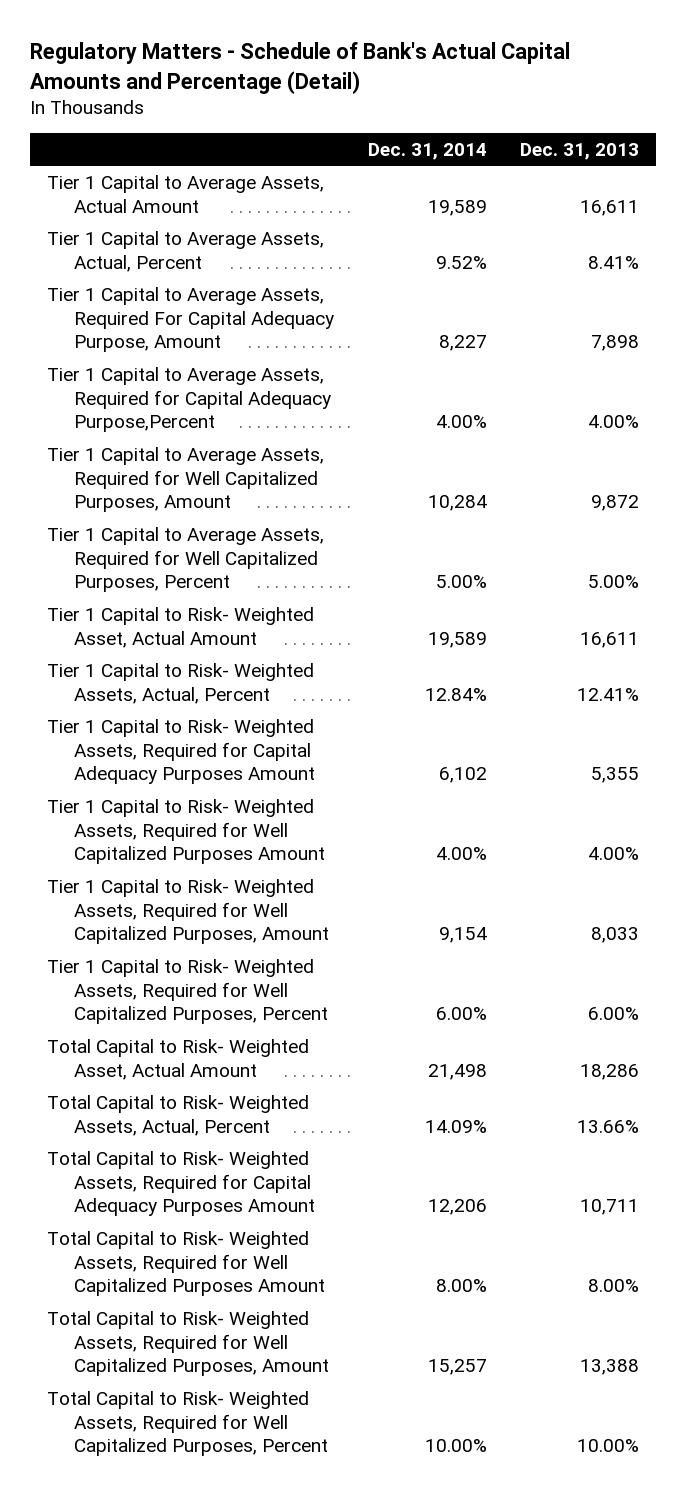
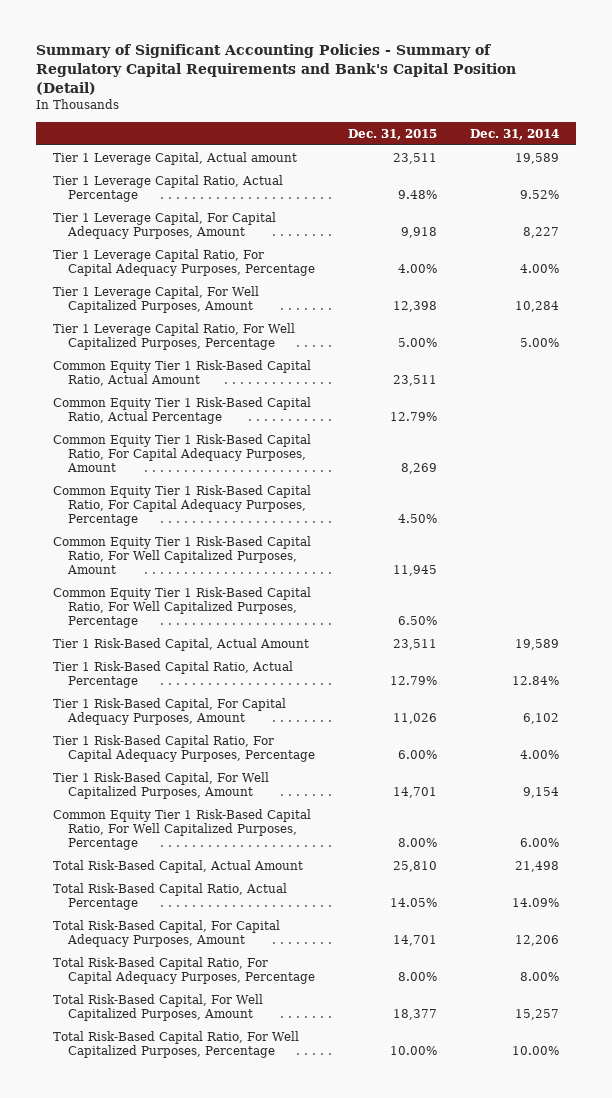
[29,42,570,94] Regulatory Matters - Schedule of Bank's Actual Capital Amounts and Percentage (Detail) -> [36,44,517,95] Summary of Significant Accounting Policies - Summary of Regulatory Capital Requirements and Bank's Capital Position (Detail)
[520,142,640,160] Dec. 31, 2013 -> none
none -> [348,128,438,140] Dec. 31, 2015
[46,174,324,213] Tier 1 Capital to Average Assets, Actual Amount -> [52,151,297,165] Tier 1 Leverage Capital, Actual amount
[46,230,324,272] Tier 1 Capital to Average Assets, Actual, Percent -> [52,174,283,203] Tier 1 Leverage Capital Ratio, Actual Percentage
[46,286,334,353] Tier 1 Capital to Average Assets, Required For Capital Adequacy Purpose, Amount -> [52,211,276,240] Tier 1 Leverage Capital, For Capital Adequacy Purposes, Amount
[46,366,331,433] Tier 1 Capital to Average Assets, Required for Capital Adequacy Purpose,Percent -> [52,248,316,277] Tier 1 Leverage Capital Ratio, For Capital Adequacy Purposes, Percentage
[46,446,324,513] Tier 1 Capital to Average Assets, Required for Well Capitalized Purposes, Amount -> [52,285,259,314] Tier 1 Leverage Capital, For Well Capitalized Purposes, Amount
[46,526,324,593] Tier 1 Capital to Average Assets, Required for Well Capitalized Purposes, Percent -> [52,322,295,351] Tier 1 Leverage Capital Ratio, For Well Capitalized Purposes, Percentage
none -> [52,359,311,387] Common Equity Tier 1 Risk-Based Capital Ratio, Actual Amount
none -> [52,396,311,425] Common Equity Tier 1 Risk-Based Capital Ratio, Actual Percentage
none -> [52,433,311,473] Common Equity Tier 1 Risk-Based Capital Ratio, For Capital Adequacy Purposes, Amount
none -> [52,484,311,527] Common Equity Tier 1 Risk-Based Capital Ratio, For Capital Adequacy Purposes, Percentage
none -> [52,535,311,575] Common Equity Tier 1 Risk-Based Capital Ratio, For Well Capitalized Purposes, Amount
none -> [52,586,311,629] Common Equity Tier 1 Risk-Based Capital Ratio, For Well Capitalized Purposes, Percentage
[46,606,314,648] Tier 1 Capital to Risk- Weighted Asset, Actual Amount -> [52,637,309,651] Tier 1 Risk-Based Capital, Actual Amount
[46,662,314,704] Tier 1 Capital to Risk- Weighted Assets, Actual, Percent -> [52,660,293,689] Tier 1 Risk-Based Capital Ratio, Actual Percentage
[46,718,315,785] Tier 1 Capital to Risk- Weighted Assets, Required for Capital Adequacy Purposes Amount -> [52,697,286,726] Tier 1 Risk-Based Capital, For Capital Adequacy Purposes, Amount
[46,798,325,865] Tier 1 Capital to Risk- Weighted Assets, Required for Well Capitalized Purposes Amount -> [52,734,316,763] Tier 1 Risk-Based Capital Ratio, For Capital Adequacy Purposes, Percentage
[46,878,329,945] Tier 1 Capital to Risk- Weighted Assets, Required for Well Capitalized Purposes, Amount -> [52,771,269,800] Tier 1 Risk-Based Capital, For Well Capitalized Purposes, Amount
[46,958,328,1025] Tier 1 Capital to Risk- Weighted Assets, Required for Well Capitalized Purposes, Percent -> [52,808,311,851] Common Equity Tier 1 Risk-Based Capital Ratio, For Well Capitalized Purposes, Percentage
[46,1038,309,1080] Total Capital to Risk- Weighted Asset, Actual Amount -> [52,859,303,873] Total Risk-Based Capital, Actual Amount
[46,1094,309,1136] Total Capital to Risk- Weighted Assets, Actual, Percent -> [52,882,287,911] Total Risk-Based Capital Ratio, Actual Percentage
[46,1150,315,1217] Total Capital to Risk- Weighted Assets, Required for Capital Adequacy Purposes Amount -> [52,919,280,948] Total Risk-Based Capital, For Capital Adequacy Purposes, Amount
[46,1230,325,1297] Total Capital to Risk- Weighted Assets, Required for Well Capitalized Purposes Amount -> [52,956,316,985] Total Risk-Based Capital Ratio, For Capital Adequacy Purposes, Percentage
[46,1310,329,1377] Total Capital to Risk- Weighted Assets, Required for Well Capitalized Purposes, Amount -> [52,993,263,1022] Total Risk-Based Capital, For Well Capitalized Purposes, Amount
[46,1390,328,1457] Total Capital to Risk- Weighted Assets, Required for Well Capitalized Purposes, Percent -> [52,1030,299,1059] Total Risk-Based Capital Ratio, For Well Capitalized Purposes, Percentage

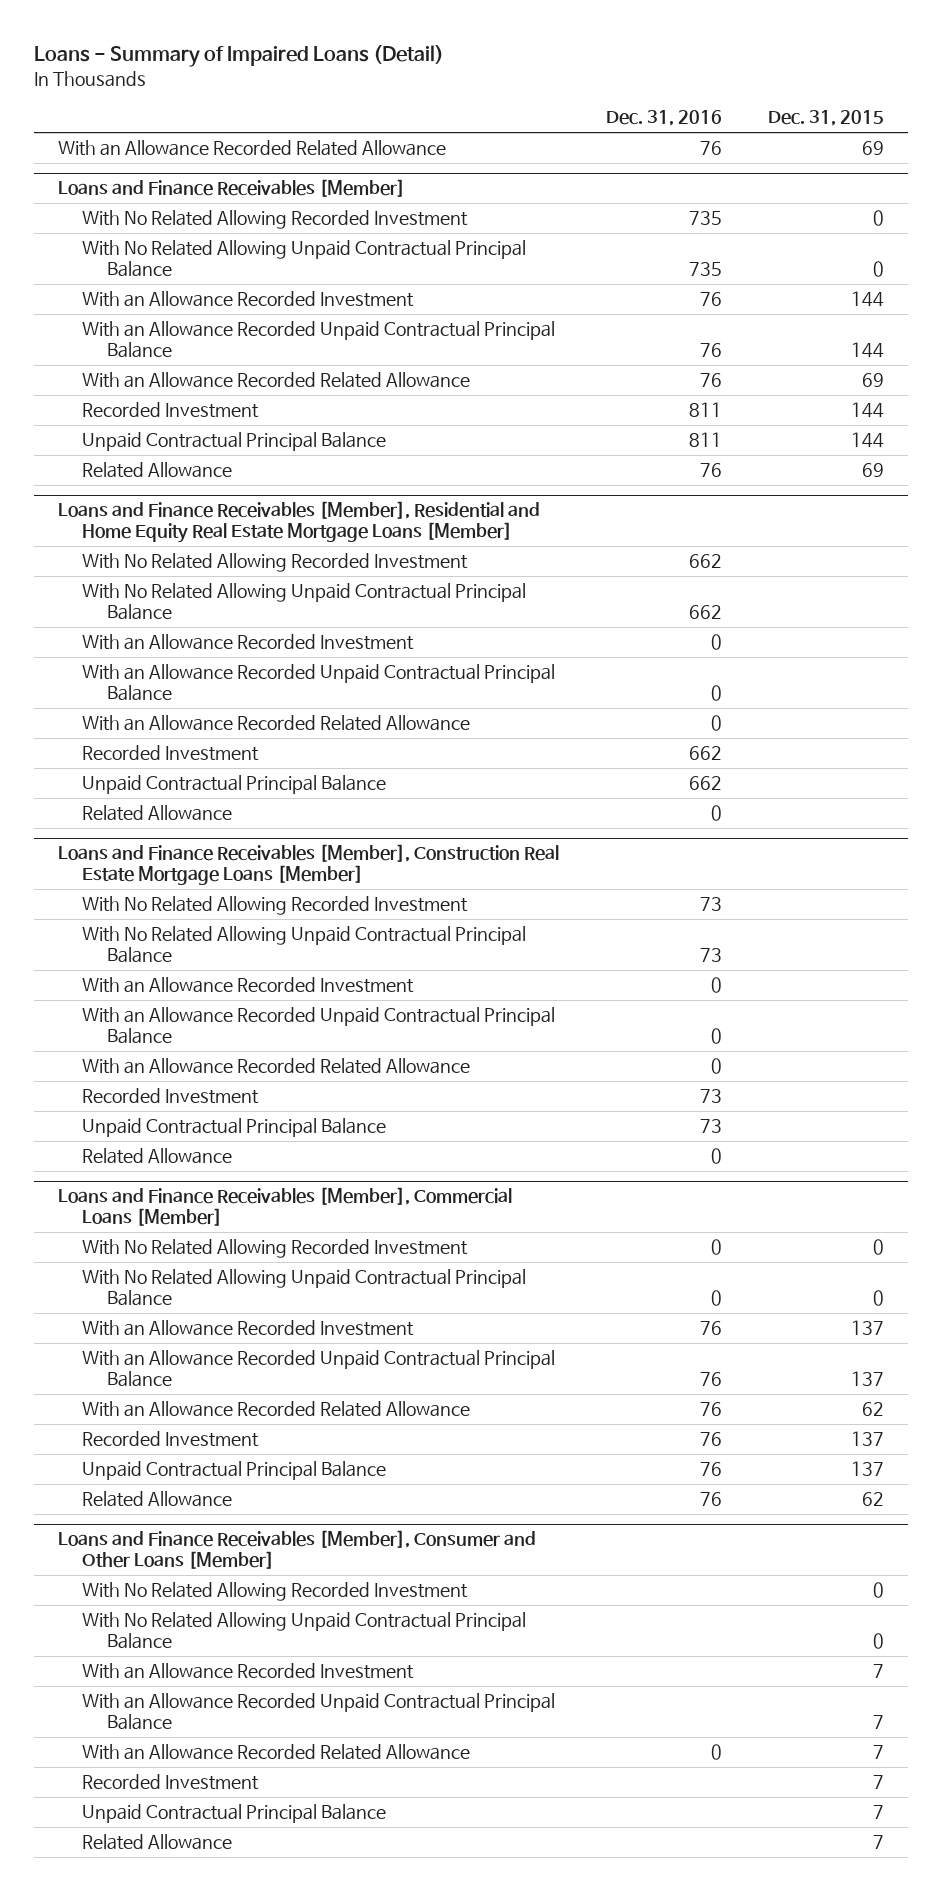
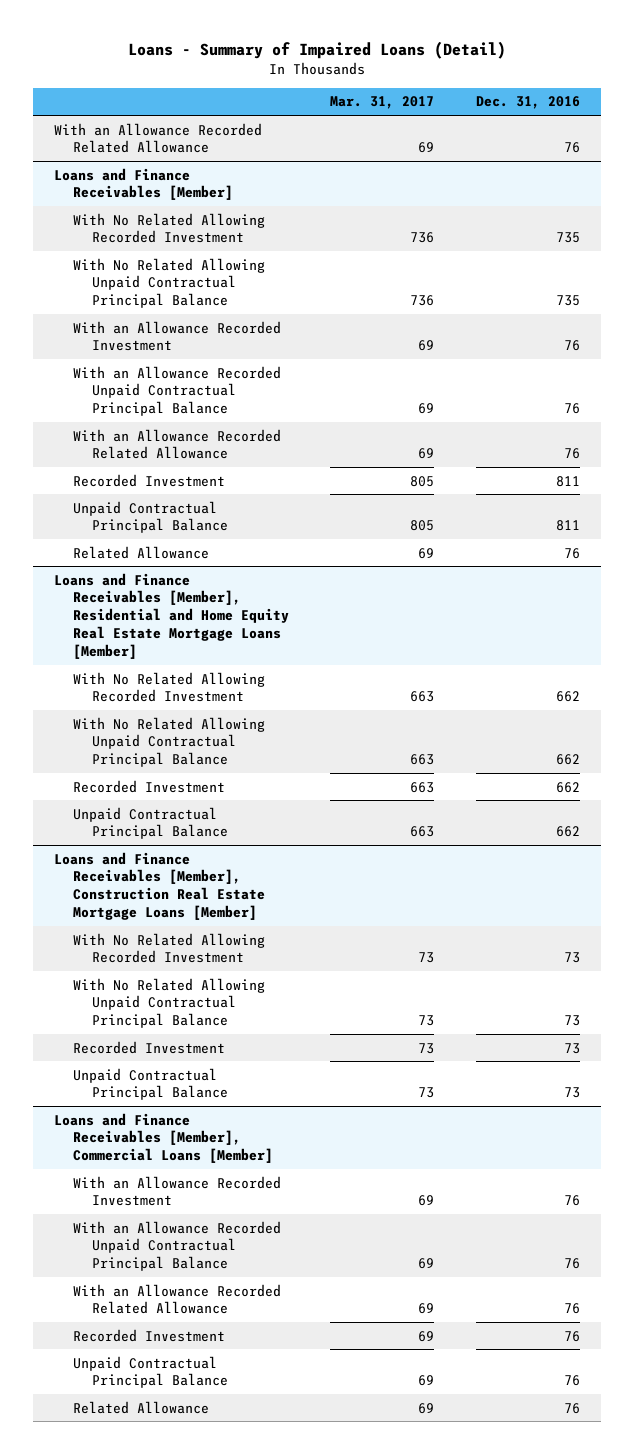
[768,110,885,127] Dec. 31, 2015 -> none
none -> [330,96,435,110] Mar. 31, 2017
[82,634,415,651] With an Allowance Recorded Investment -> none
[82,664,556,701] With an Allowance Recorded Unpaid Contractual Principal Balance -> none
[82,715,471,732] With an Allowance Recorded Related Allowance -> none
[82,805,233,822] Related Allowance -> none
[82,977,415,994] With an Allowance Recorded Investment -> none
[82,1007,556,1044] With an Allowance Recorded Unpaid Contractual Principal Balance -> none
[82,1058,471,1075] With an Allowance Recorded Related Allowance -> none
[82,1148,233,1165] Related Allowance -> none
[82,1239,469,1259] With No Related Allowing Recorded Investment -> none
[82,1269,527,1306] With No Related Allowing Unpaid Contractual Principal Balance -> none
[57,1530,536,1569] Loans and Finance Receivables [Member], Consumer and Other Loans [Member] -> none
[82,1582,469,1602] With No Related Allowing Recorded Investment -> none
[82,1612,527,1649] With No Related Allowing Unpaid Contractual Principal Balance -> none
[82,1663,415,1680] With an Allowance Recorded Investment -> none
[82,1693,556,1730] With an Allowance Recorded Unpaid Contractual Principal Balance -> none
[82,1744,471,1761] With an Allowance Recorded Related Allowance -> none
[82,1774,260,1791] Recorded Investment -> none
[82,1804,387,1824] Unpaid Contractual Principal Balance -> none
[82,1834,233,1851] Related Allowance -> none

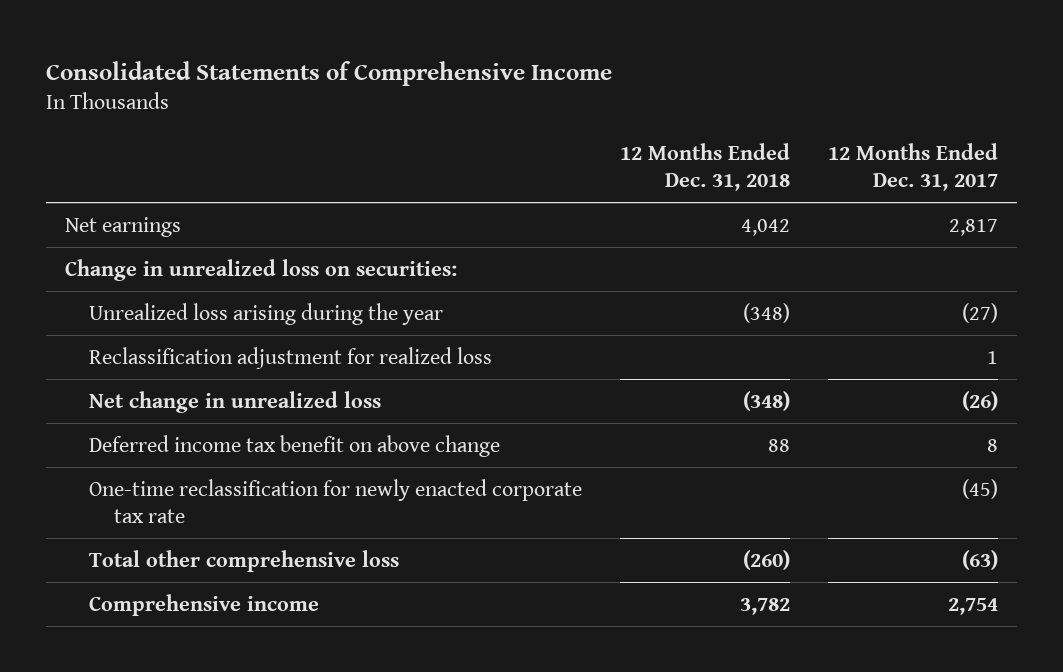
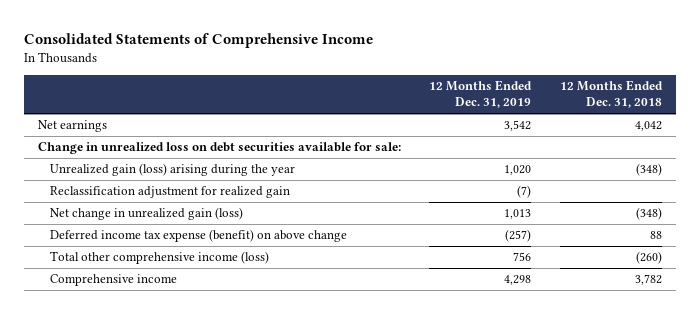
[827,142,998,192] 12 Months Ended Dec. 31, 2017 -> none
none -> [429,80,533,109] 12 Months Ended Dec. 31, 2019
[89,478,583,524] One-time reclassification for newly enacted corporate tax rate -> none
[65,258,458,281] Change in unrealized loss on securities: -> [37,142,401,155] Change in unrealized loss on debt securities available for sale:
[89,302,444,325] Unrealized loss arising during the year -> [50,163,296,177] Unrealized gain (loss) arising during the year
[89,346,493,369] Reclassification adjustment for realized loss -> [50,186,291,199] Reclassification adjustment for realized gain
[89,390,382,413] Net change in unrealized loss -> [50,207,244,221] Net change in unrealized gain (loss)
[89,434,501,457] Deferred income tax benefit on above change -> [50,229,348,243] Deferred income tax expense (benefit) on above change
[89,549,400,572] Total other comprehensive loss -> [50,251,270,265] Total other comprehensive income (loss)

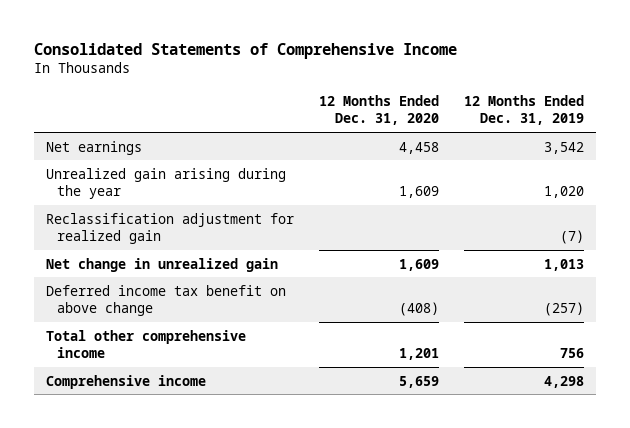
[559,80,663,109] 12 Months Ended Dec. 31, 2018 -> none
none -> [318,94,439,126] 12 Months Ended Dec. 31, 2020
[37,142,401,155] Change in unrealized loss on debt securities available for sale: -> none
[50,163,296,177] Unrealized gain (loss) arising during the year -> [46,167,287,200] Unrealized gain arising during the year
[50,207,244,221] Net change in unrealized gain (loss) -> [46,257,279,272] Net change in unrealized gain
[50,229,348,243] Deferred income tax expense (benefit) on above change -> [46,284,287,317] Deferred income tax benefit on above change
[50,251,270,265] Total other comprehensive income (loss) -> [46,329,247,359] Total other comprehensive income

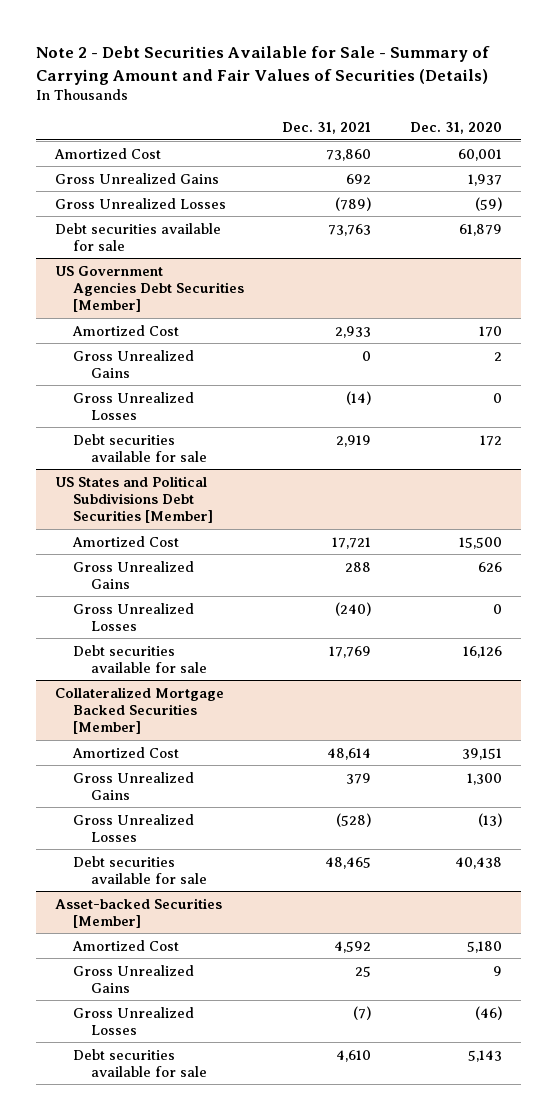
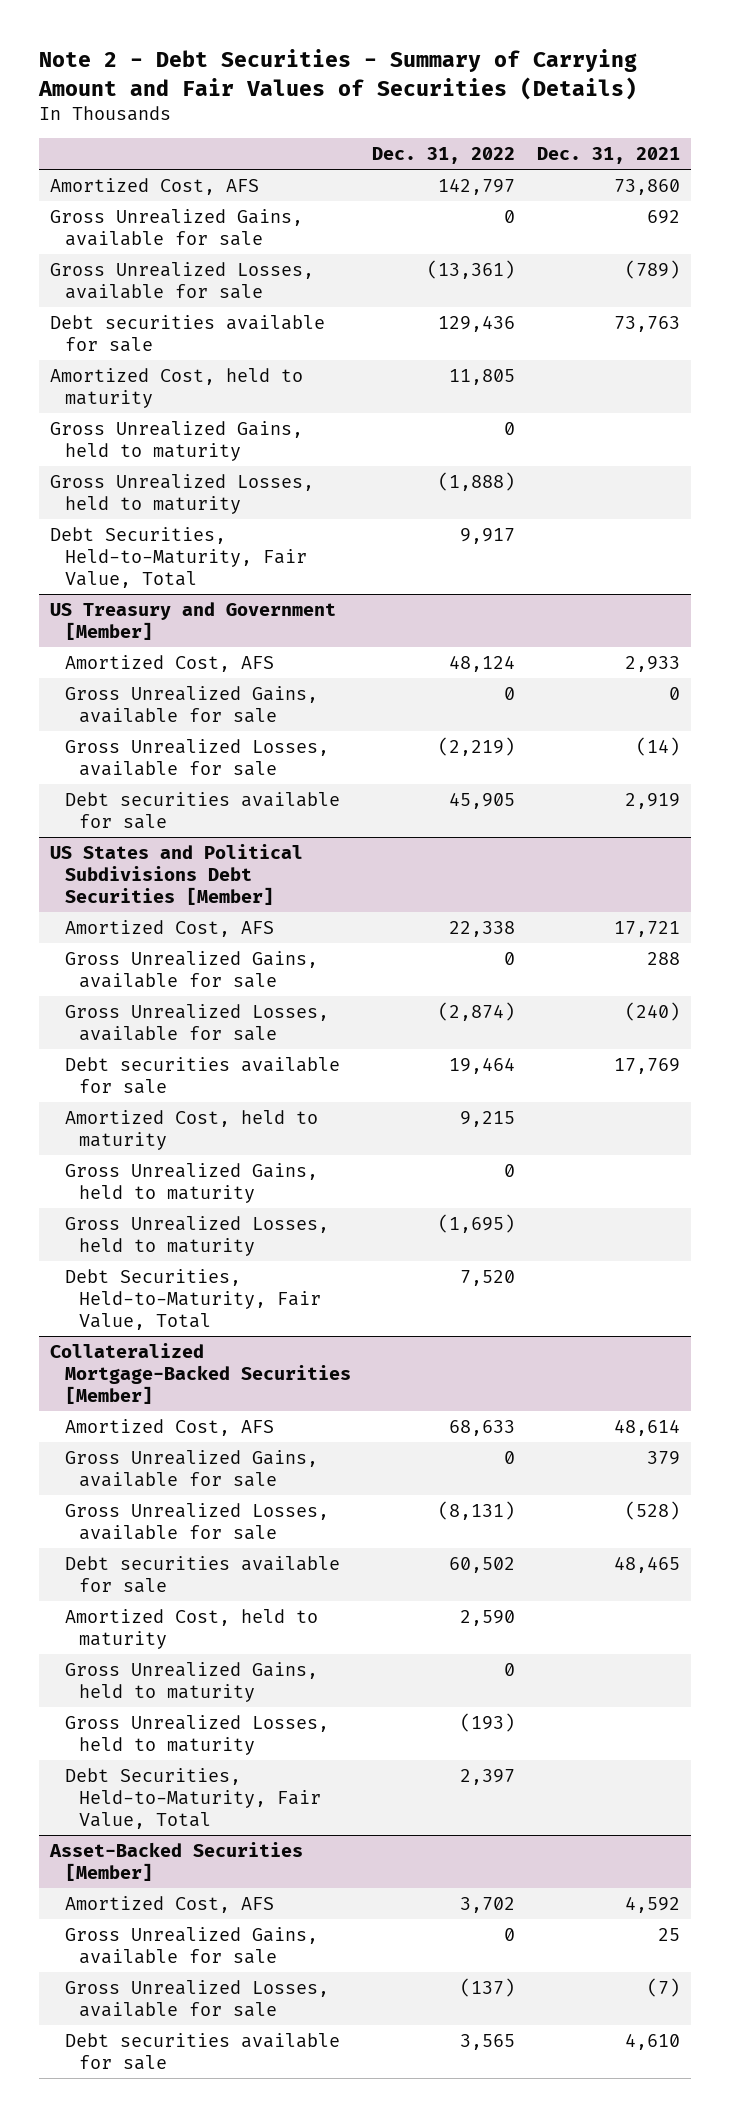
[35,46,490,85] Note 2 - Debt Securities Available for Sale - Summary of Carrying Amount and Fair Values of Securities (Details) -> [38,49,638,100] Note 2 - Debt Securities - Summary of Carrying Amount and Fair Values of Securities (Details)
[409,122,502,135] Dec. 31, 2020 -> none
none -> [372,147,516,165] Dec. 31, 2022
[54,147,162,159] Amortized Cost -> [50,177,260,195] Amortized Cost, AFS
[55,172,220,184] Gross Unrealized Gains -> [50,208,304,247] Gross Unrealized Gains, available for sale
[55,197,227,209] Gross Unrealized Losses -> [50,261,315,300] Gross Unrealized Losses, available for sale
[55,265,244,312] US Government Agencies Debt Securities [Member] -> none
none -> [50,367,304,409] Amortized Cost, held to maturity
none -> [50,420,304,462] Gross Unrealized Gains, held to maturity
none -> [50,473,315,515] Gross Unrealized Losses, held to maturity
none -> [50,526,307,589] Debt Securities, Held-to-Maturity, Fair Value, Total
none -> [50,601,337,641] US Treasury and Government [Member]
[71,324,179,336] Amortized Cost -> [64,654,274,672] Amortized Cost, AFS
[72,349,194,378] Gross Unrealized Gains -> [64,685,318,724] Gross Unrealized Gains, available for sale
[72,391,194,420] Gross Unrealized Losses -> [64,738,329,777] Gross Unrealized Losses, available for sale
[71,535,179,547] Amortized Cost -> [64,919,274,937] Amortized Cost, AFS
[72,560,194,589] Gross Unrealized Gains -> [64,950,318,989] Gross Unrealized Gains, available for sale
[72,602,194,631] Gross Unrealized Losses -> [64,1003,329,1042] Gross Unrealized Losses, available for sale
none -> [64,1109,318,1151] Amortized Cost, held to maturity
none -> [64,1162,318,1204] Gross Unrealized Gains, held to maturity
none -> [64,1215,329,1257] Gross Unrealized Losses, held to maturity
none -> [64,1268,321,1331] Debt Securities, Held-to-Maturity, Fair Value, Total
[55,686,225,734] Collateralized Mortgage Backed Securities [Member] -> [50,1342,351,1405] Collateralized Mortgage-Backed Securities [Member]
[71,746,179,758] Amortized Cost -> [64,1418,274,1436] Amortized Cost, AFS
[72,771,194,800] Gross Unrealized Gains -> [64,1449,318,1488] Gross Unrealized Gains, available for sale
[72,813,194,842] Gross Unrealized Losses -> [64,1502,329,1541] Gross Unrealized Losses, available for sale
none -> [64,1608,318,1650] Amortized Cost, held to maturity
none -> [64,1661,318,1703] Gross Unrealized Gains, held to maturity
none -> [64,1714,329,1756] Gross Unrealized Losses, held to maturity
none -> [64,1767,321,1830] Debt Securities, Held-to-Maturity, Fair Value, Total
[55,897,223,928] Asset-backed Securities [Member] -> [49,1841,304,1882] Asset-Backed Securities [Member]
[71,939,179,951] Amortized Cost -> [64,1895,274,1913] Amortized Cost, AFS
[72,964,194,993] Gross Unrealized Gains -> [64,1926,318,1965] Gross Unrealized Gains, available for sale
[72,1006,194,1035] Gross Unrealized Losses -> [64,1979,329,2018] Gross Unrealized Losses, available for sale

